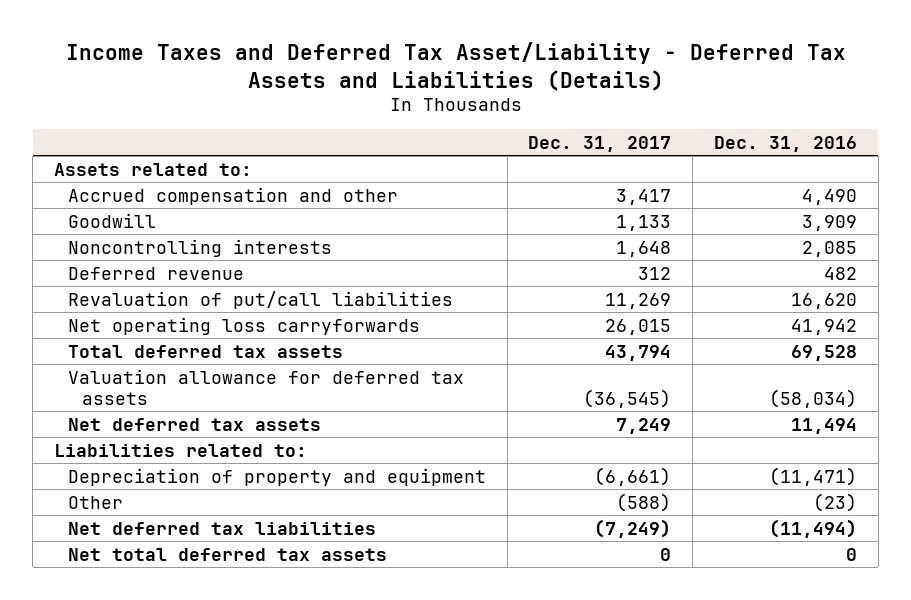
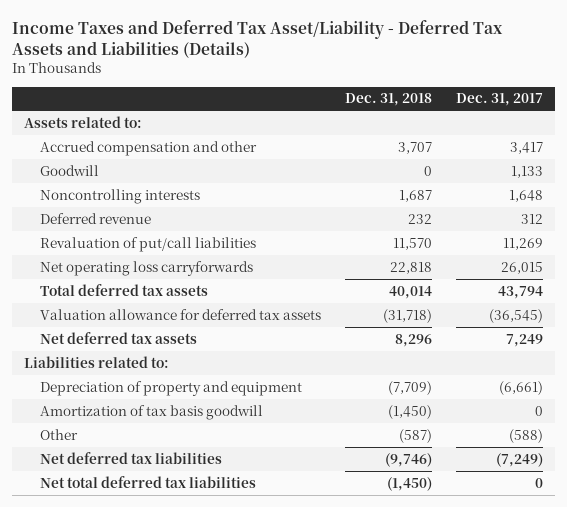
[714,135,858,152] Dec. 31, 2016 -> none
none -> [344,93,432,107] Dec. 31, 2018
none -> [39,404,263,420] Amortization of tax basis goodwill
[67,547,387,561] Net total deferred tax assets -> [39,475,256,488] Net total deferred tax liabilities

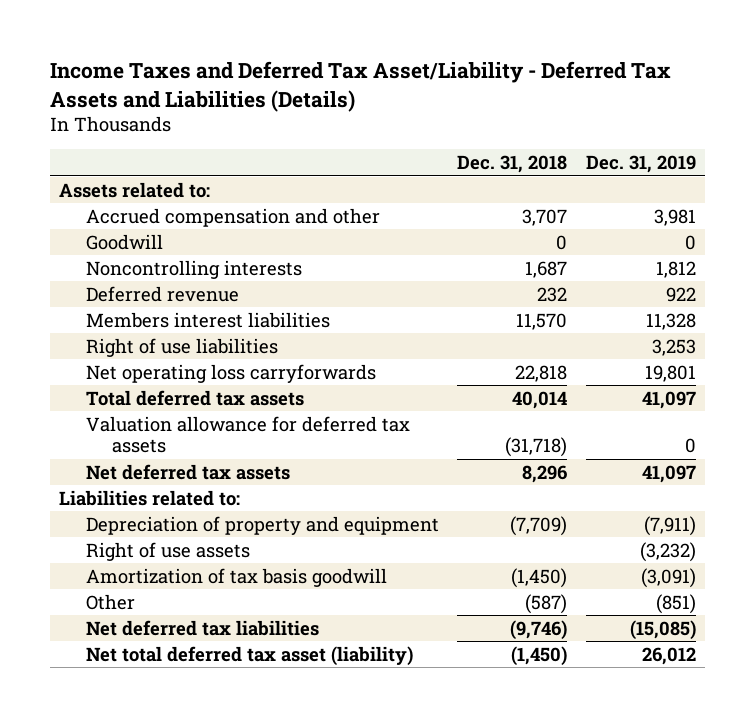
[455,93,543,107] Dec. 31, 2017 -> none
none -> [585,155,696,174] Dec. 31, 2019
[39,236,256,252] Revaluation of put/call liabilities -> [85,311,330,328] Members interest liabilities
none -> [85,337,278,357] Right of use liabilities
none -> [85,541,250,561] Right of use assets
[39,475,256,488] Net total deferred tax liabilities -> [85,645,413,666] Net total deferred tax asset (liability)

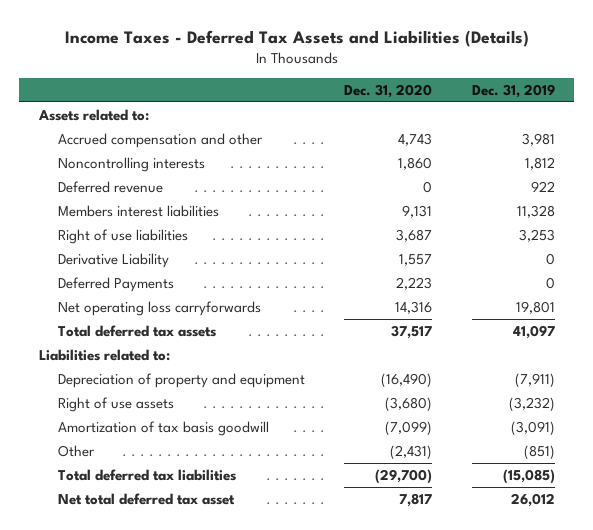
[49,61,671,112] Income Taxes and Deferred Tax Asset/Liability - Deferred Tax Assets and Liabilities (Details) -> [64,29,529,47] Income Taxes - Deferred Tax Assets and Liabilities (Details)
[457,155,568,174] Dec. 31, 2018 -> none
none -> [344,84,433,99] Dec. 31, 2020
[85,233,163,250] Goodwill -> none
none -> [57,252,169,268] Derivative Liability
none -> [57,276,174,292] Deferred Payments
[85,415,410,454] Valuation allowance for deferred tax assets -> none
[85,463,290,480] Net deferred tax assets -> none
[85,619,319,636] Net deferred tax liabilities -> [57,468,236,481] Total deferred tax liabilities
[85,645,413,666] Net total deferred tax asset (liability) -> [57,492,235,505] Net total deferred tax asset

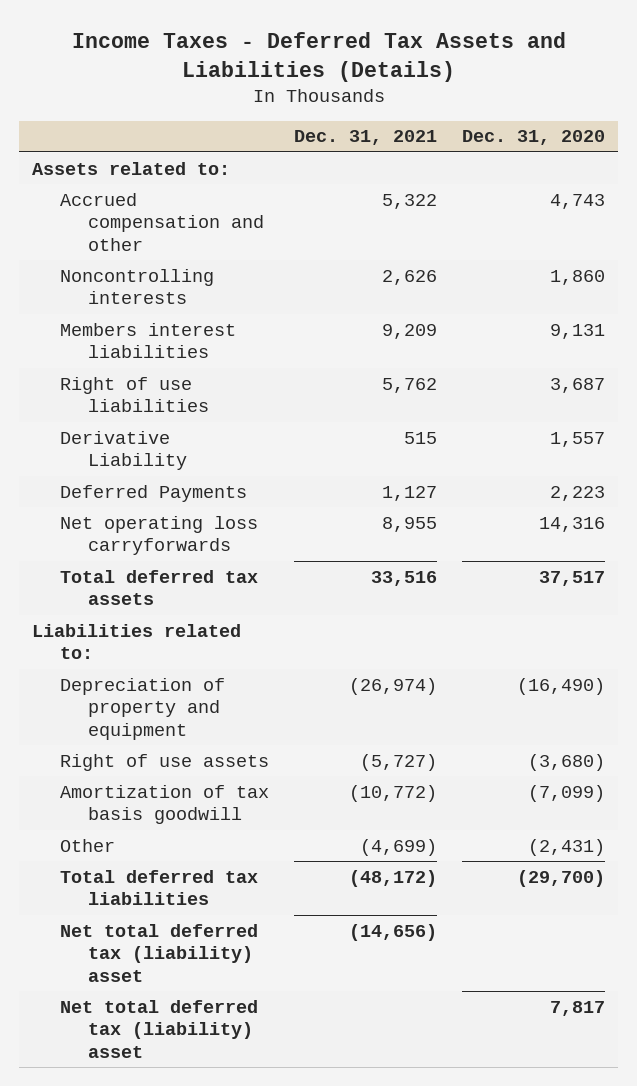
[471,84,555,99] Dec. 31, 2019 -> none
none -> [294,130,438,146] Dec. 31, 2021
[57,180,163,193] Deferred revenue -> none
none -> [59,923,258,982] Net total deferred tax (liability) asset
[57,492,235,505] Net total deferred tax asset -> [59,999,258,1058] Net total deferred tax (liability) asset

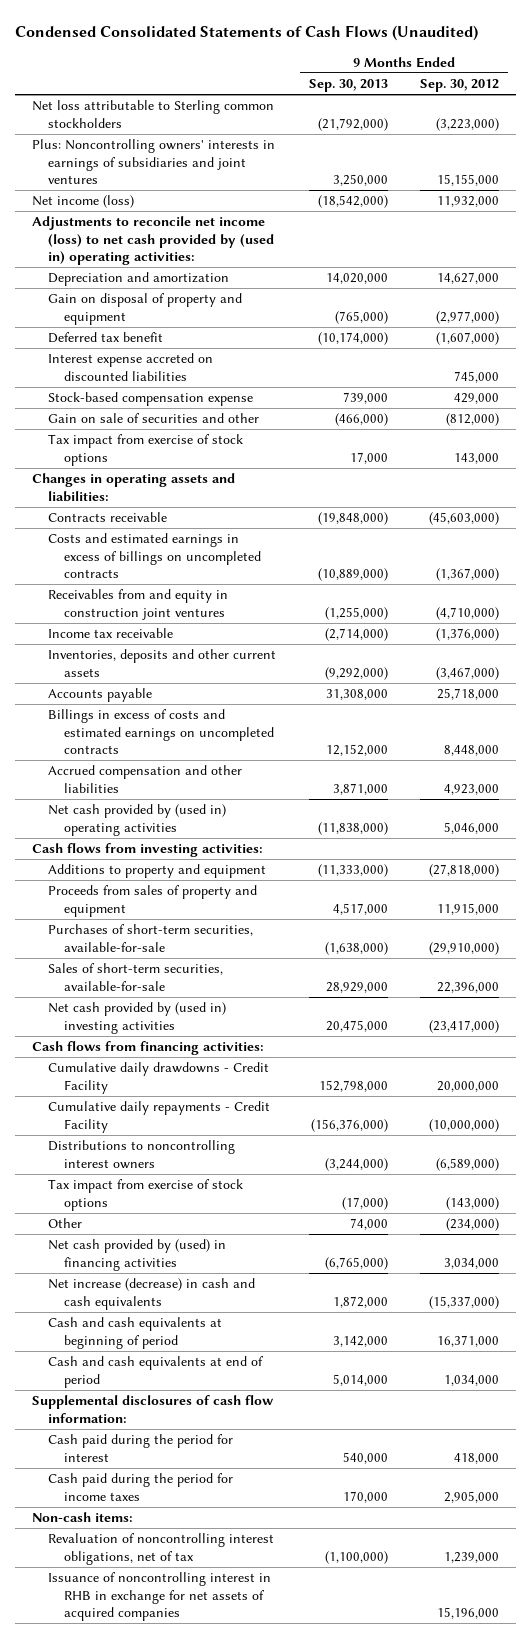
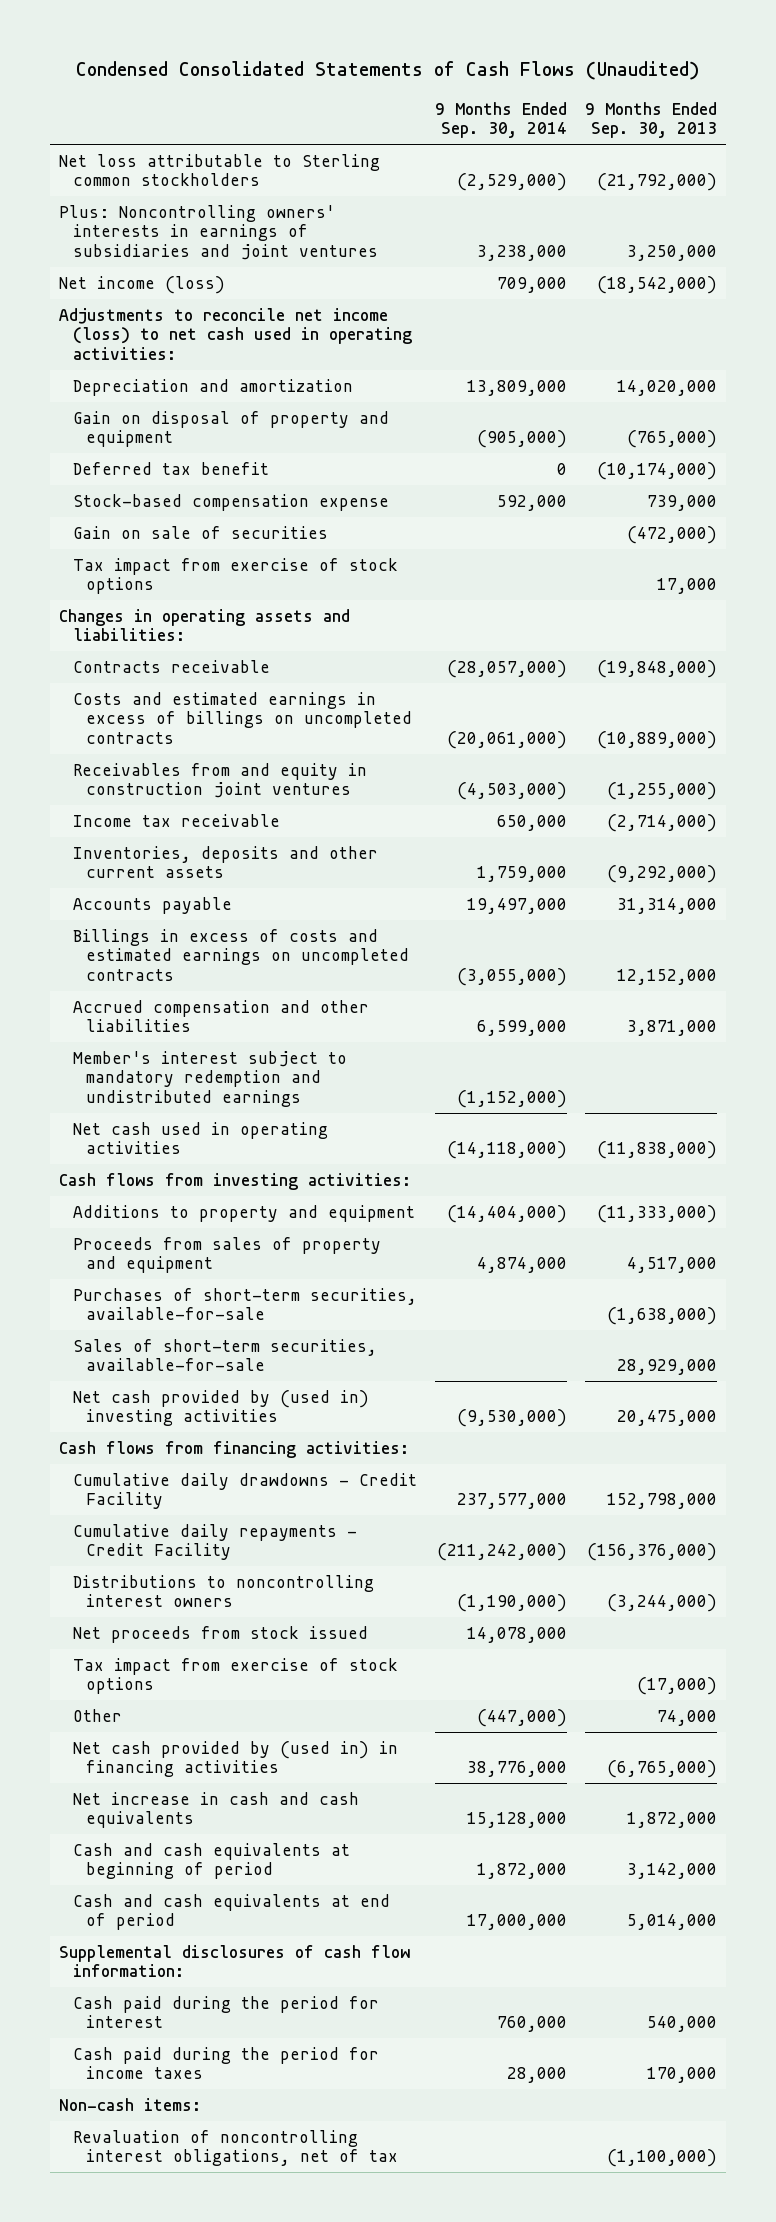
[420,78,500,92] Sep. 30, 2012 -> none
none -> [434,101,567,139] 9 Months Ended Sep. 30, 2014
[31,216,274,266] Adjustments to reconcile net income (loss) to net cash provided by (used in) operating activities: -> [59,307,412,360] Adjustments to reconcile net income (loss) to net cash used in operating activities:
[47,353,213,381] Interest expense accreted on discounted liabilities -> none
[47,413,259,424] Gain on sale of securities and other -> [72,525,328,539] Gain on sale of securities
[334,413,388,427] (466,000) -> [627,525,718,544] (472,000)
[325,689,388,701] 31,308,000 -> [617,897,718,914] 31,314,000
none -> [72,1050,347,1107] Member's interest subject to mandatory redemption and undistributed earnings
[47,804,226,836] Net cash provided by (used in) operating activities -> [72,1121,328,1155] Net cash used in operating activities
none -> [72,1625,368,1643] Net proceeds from stock issued
[47,1239,226,1271] Net cash provided by (used) in financing activities -> [72,1740,398,1778] Net cash provided by (used in) in financing activities
[47,1278,255,1310] Net increase (decrease) in cash and cash equivalents -> [72,1791,359,1829] Net increase in cash and cash equivalents
[47,1572,271,1622] Issuance of noncontrolling interest in RHB in exchange for net assets of acquired companies -> none

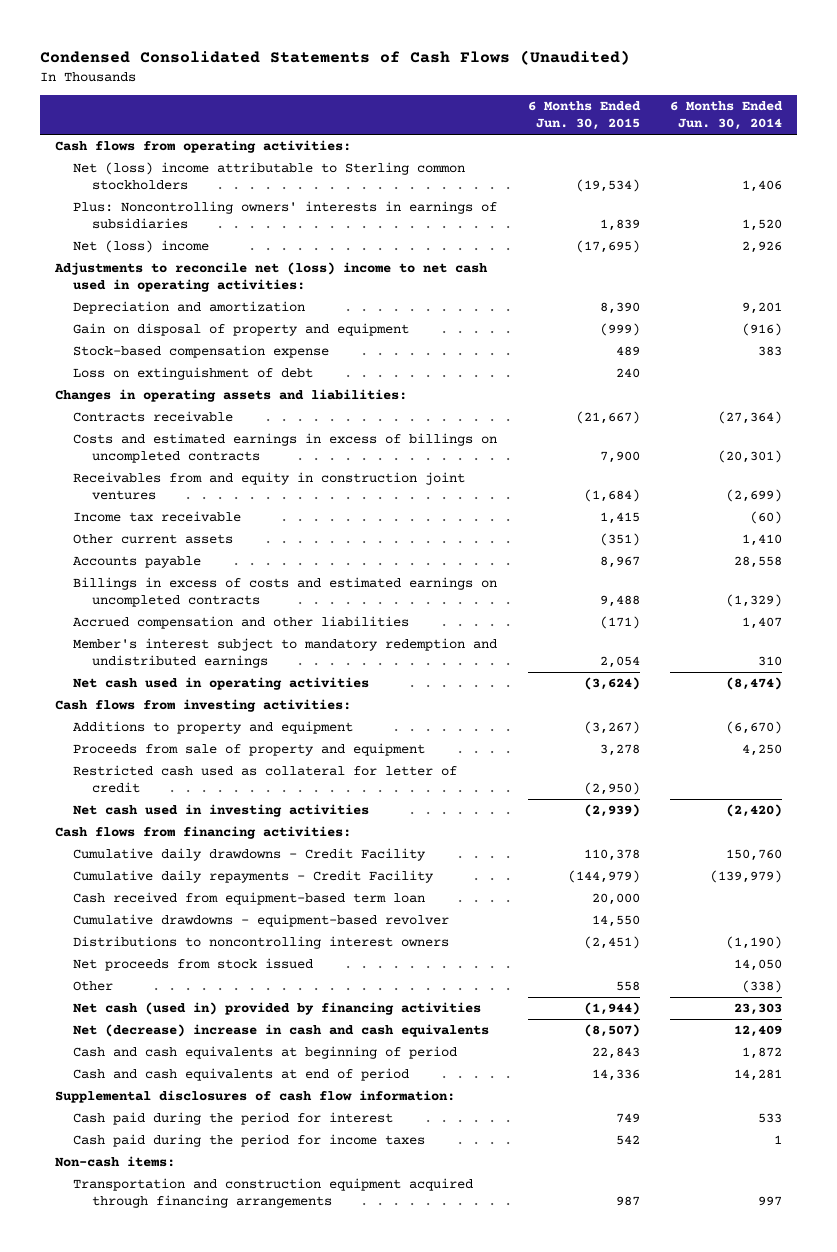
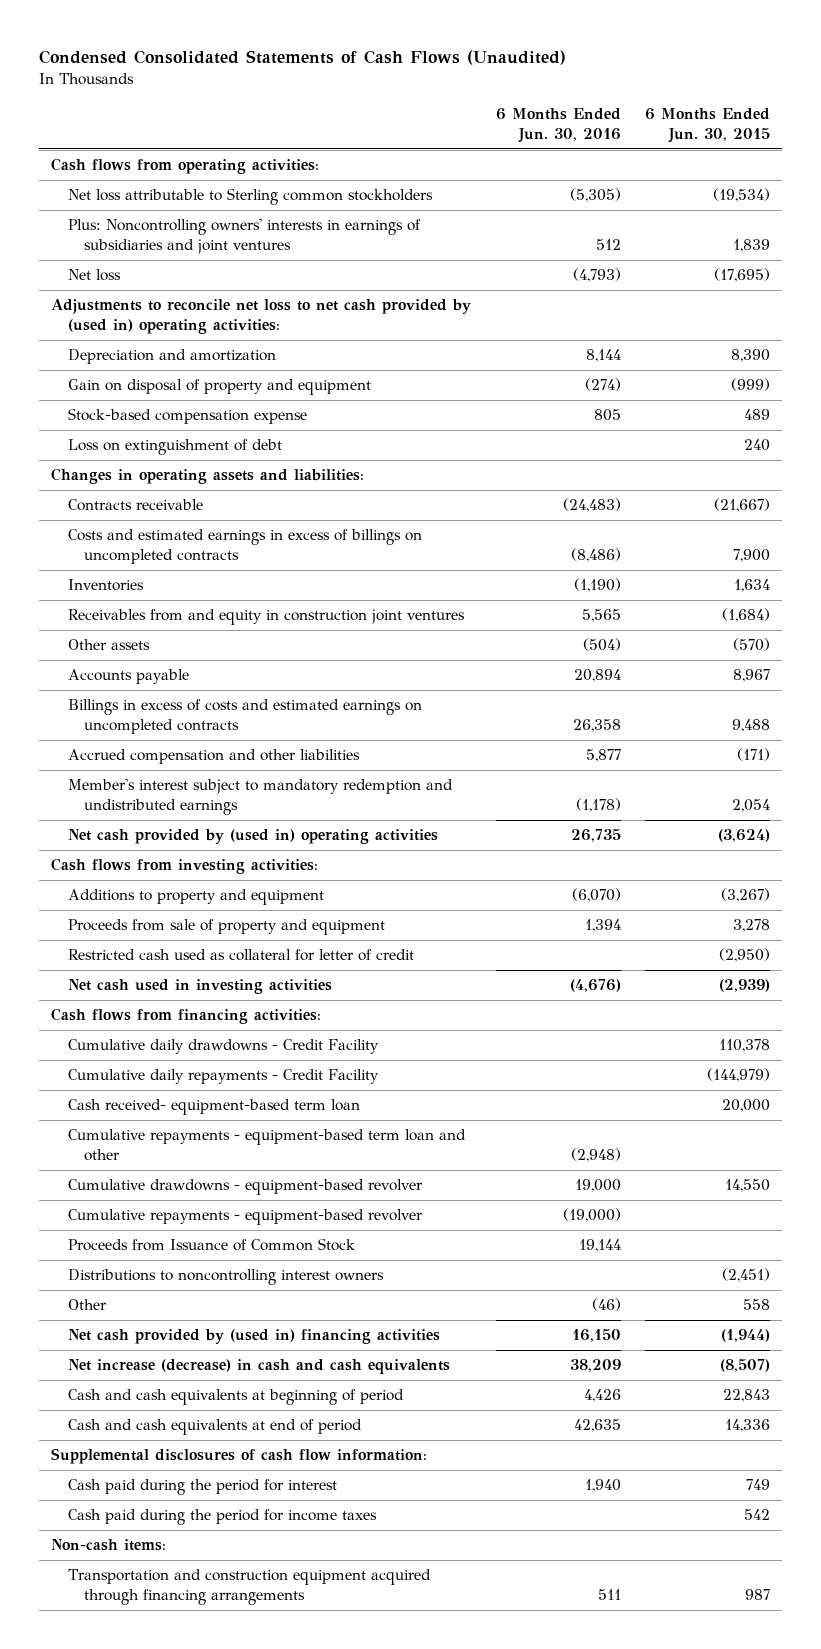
[669,101,783,131] 6 Months Ended Jun. 30, 2014 -> none
none -> [495,108,621,144] 6 Months Ended Jun. 30, 2016
[73,162,466,191] Net (loss) income attributable to Sterling common stockholders -> [67,188,433,206] Net loss attributable to Sterling common stockholders
[73,201,498,230] Plus: Noncontrolling owners' interests in earnings of subsidiaries -> [67,218,421,254] Plus: Noncontrolling owners' interests in earnings of subsidiaries and joint ventures
[73,240,210,254] Net (loss) income -> [67,269,121,282] Net loss
[54,262,489,293] Adjustments to reconcile net (loss) income to net cash used in operating activities: -> [51,299,472,334] Adjustments to reconcile net loss to net cash provided by (used in) operating activities:
none -> [67,579,144,592] Inventories
[73,511,242,523] Income tax receivable -> none
[73,534,234,545] Other current assets -> [67,639,150,651] Other assets
[599,533,640,547] (351) -> [732,638,770,652] (570)
[73,677,370,691] Net cash used in operating activities -> [67,829,438,845] Net cash provided by (used in) operating activities
[73,892,426,906] Cash received from equipment-based term loan -> [67,1099,360,1116] Cash received- equipment-based term loan
none -> [67,1129,466,1161] Cumulative repayments - equipment-based term loan and other
none -> [67,1209,423,1226] Cumulative repayments - equipment-based revolver
none -> [67,1238,355,1252] Proceeds from Issuance of Common Stock
[73,958,314,972] Net proceeds from stock issued -> none
[73,1002,482,1016] Net cash (used in) provided by financing activities -> [67,1329,440,1345] Net cash provided by (used in) financing activities
[73,1024,490,1038] Net (decrease) increase in cash and cash equivalents -> [67,1359,450,1375] Net increase (decrease) in cash and cash equivalents

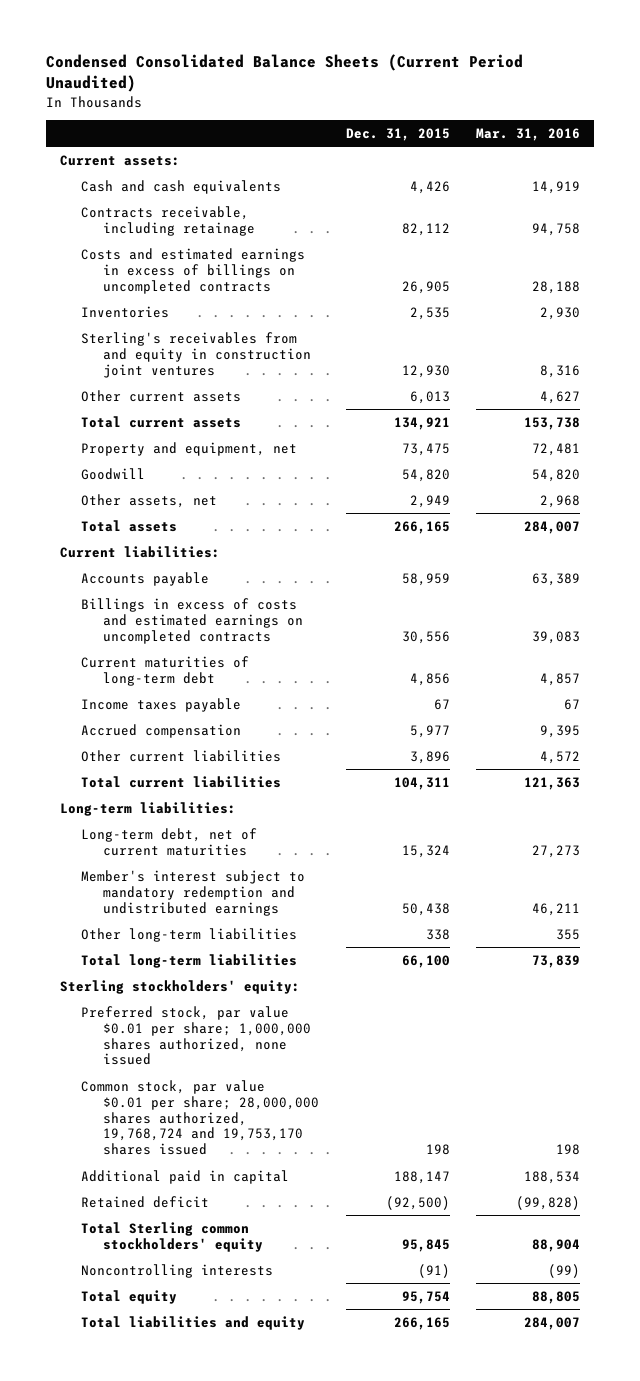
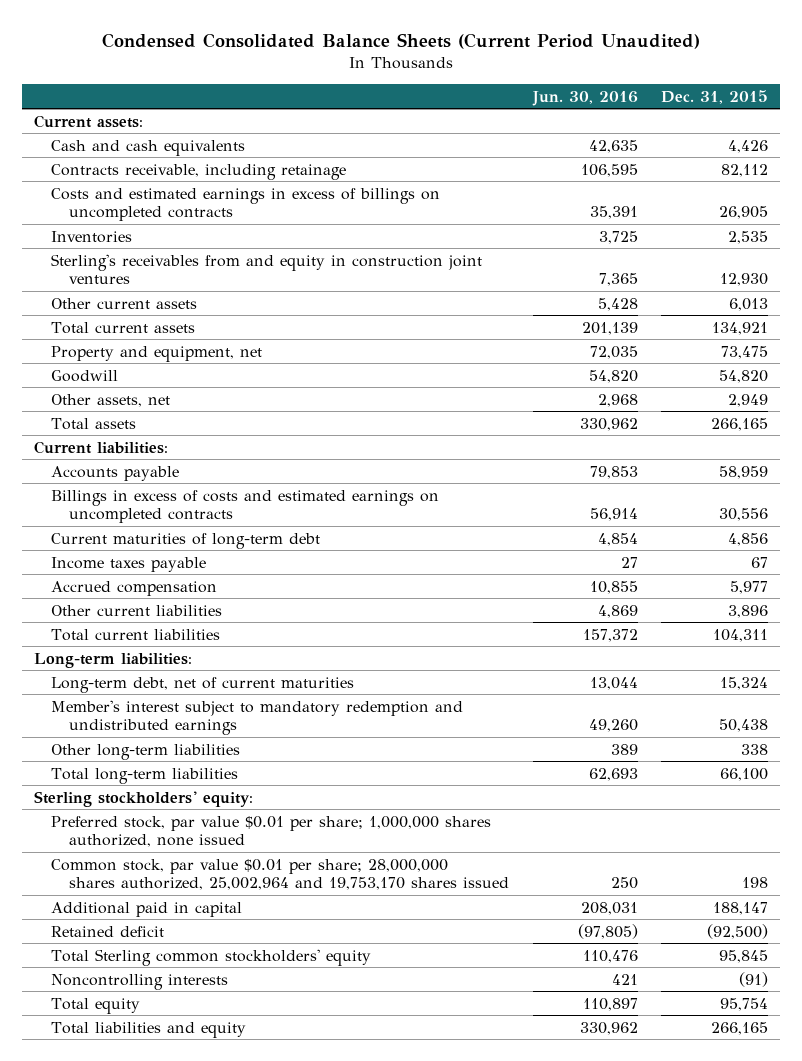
[476,128,581,142] Mar. 31, 2016 -> none
none -> [531,90,638,106] Jun. 30, 2016
[81,1079,319,1156] Common stock, par value $0.01 per share; 28,000,000 shares authorized, 19,768,724 and 19,753,170 shares issued -> [51,858,509,891] Common stock, par value $0.01 per share; 28,000,000 shares authorized, 25,002,964 and 19,753,170 shares issued

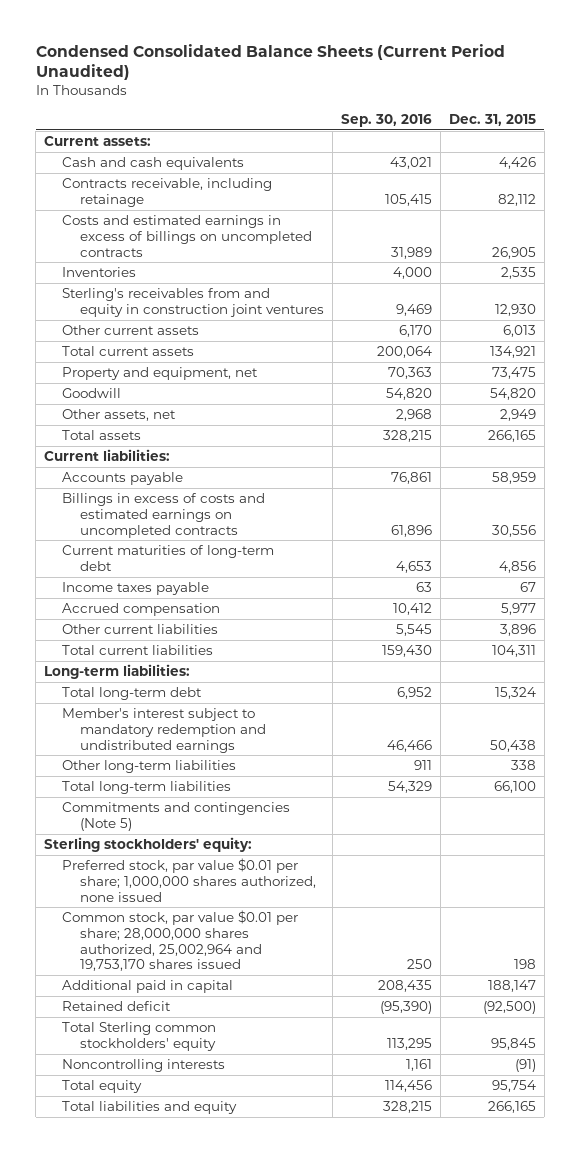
[531,90,638,106] Jun. 30, 2016 -> none
none -> [341,113,433,127] Sep. 30, 2016
[51,676,355,693] Long-term debt, net of current maturities -> [62,687,203,701] Total long-term debt
none -> [62,802,291,831] Commitments and contingencies (Note 5)

